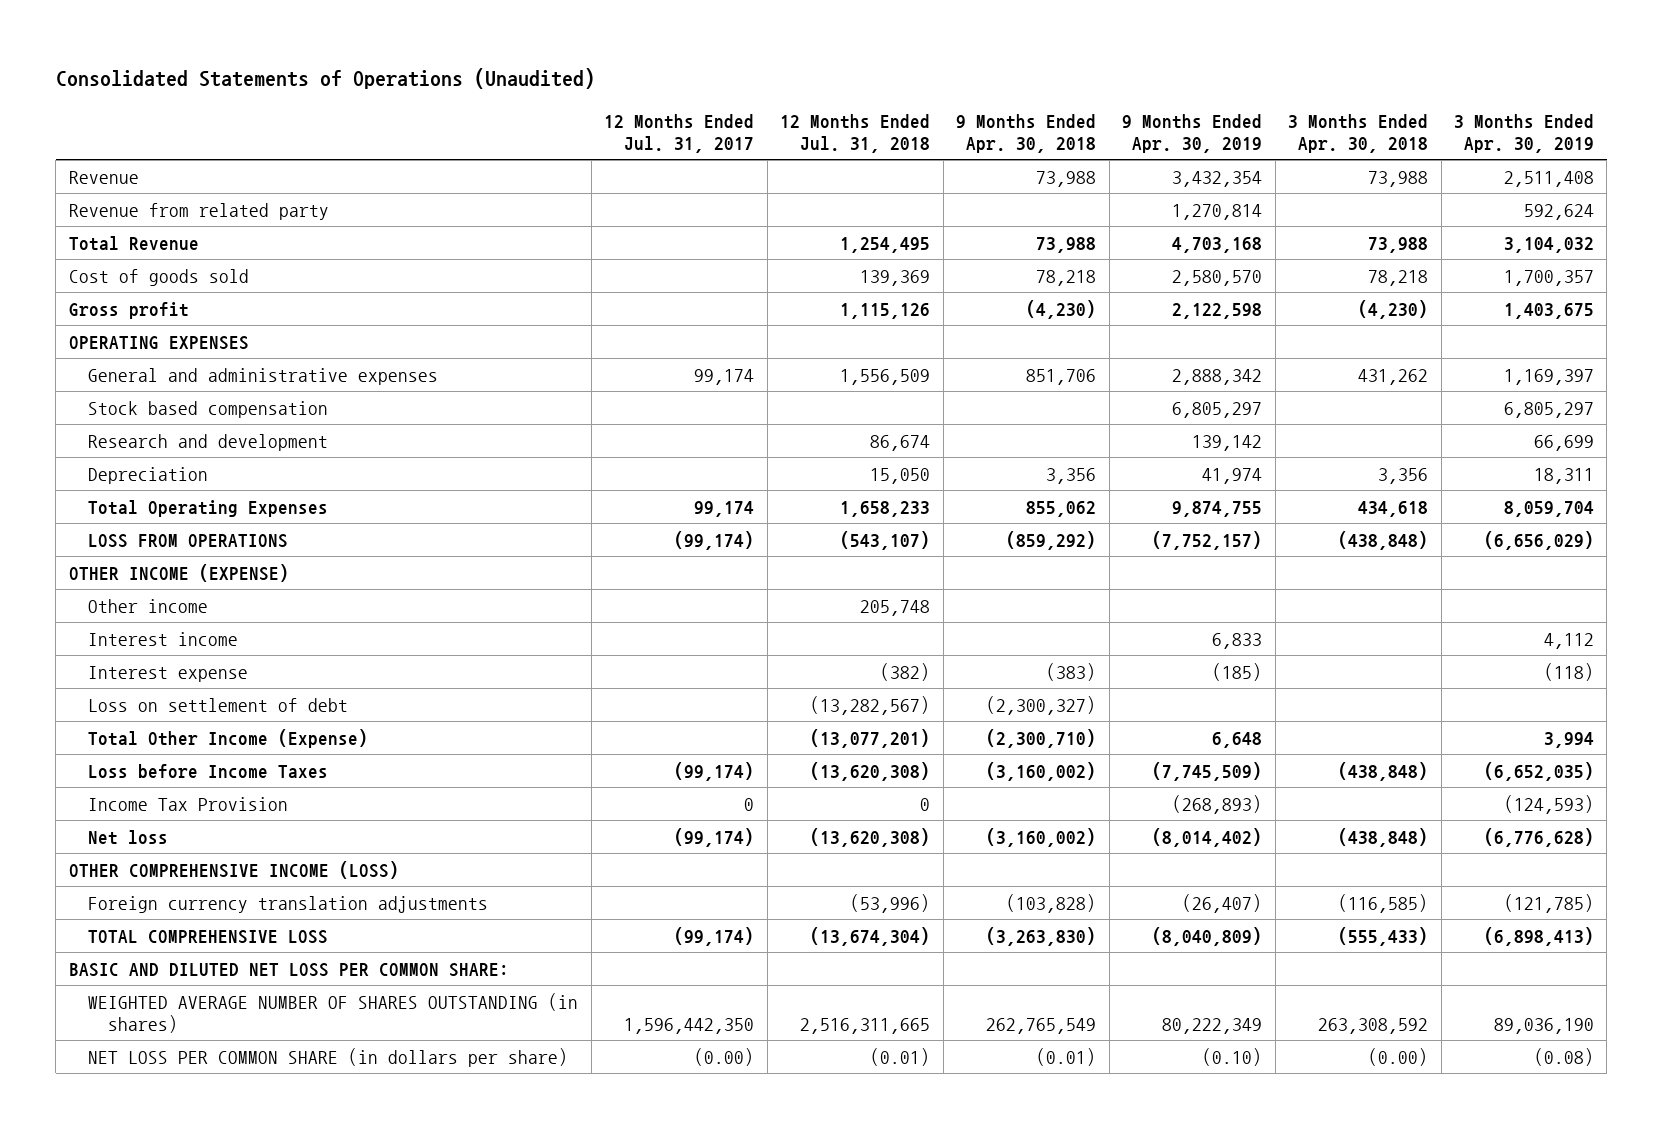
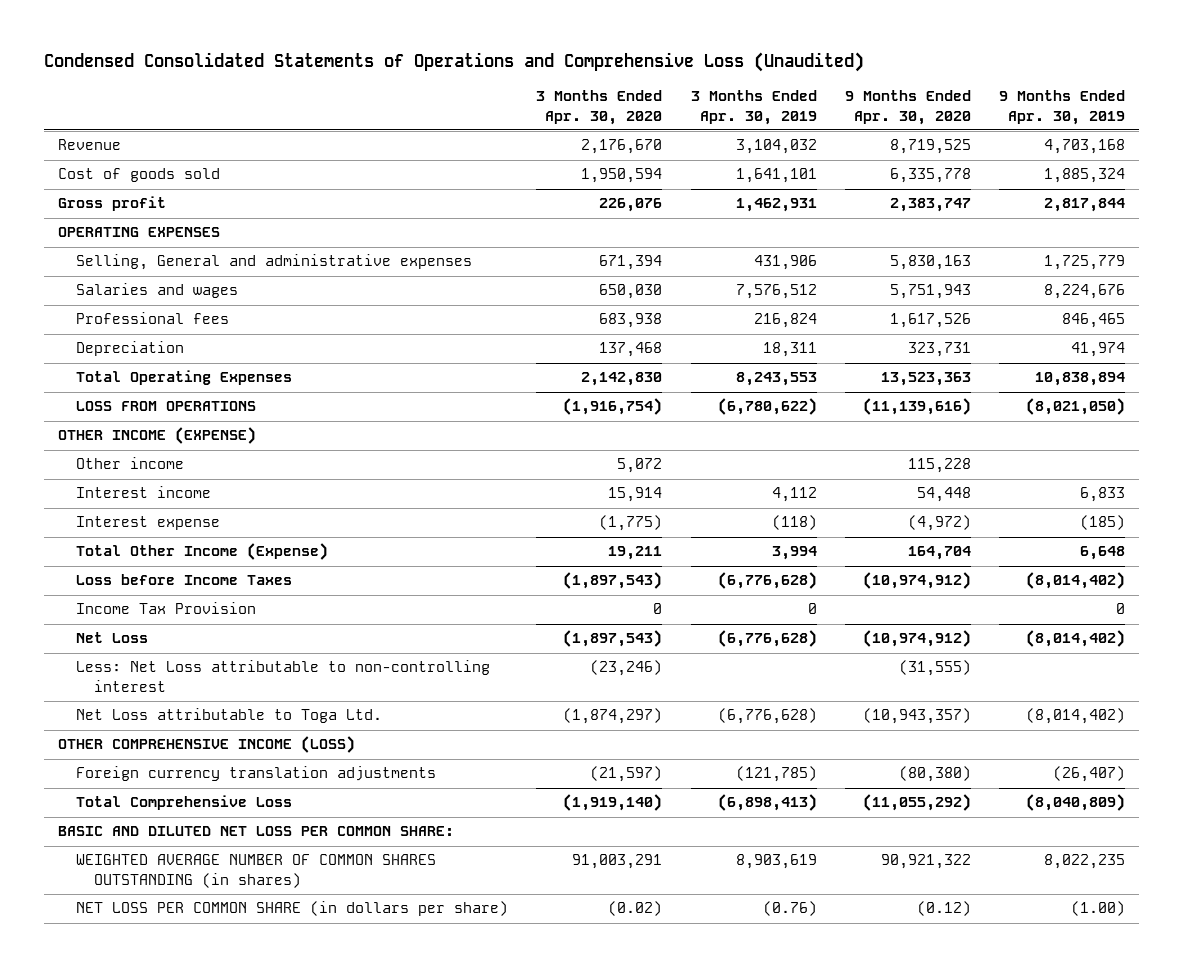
[55,68,595,90] Consolidated Statements of Operations (Unaudited) -> [43,51,864,72] Condensed Consolidated Statements of Operations and Comprehensive Loss (Unaudited)
[604,113,755,153] 12 Months Ended Jul. 31, 2017 -> none
[780,113,931,153] 12 Months Ended Jul. 31, 2018 -> none
[956,113,1097,153] 9 Months Ended Apr. 30, 2018 -> none
[1288,113,1429,153] 3 Months Ended Apr. 30, 2018 -> none
none -> [536,90,663,125] 3 Months Ended Apr. 30, 2020
none -> [844,90,971,125] 9 Months Ended Apr. 30, 2020
[68,202,329,220] Revenue from related party -> none
[68,235,199,251] Total Revenue -> none
[1172,170,1263,187] 3,432,354 -> [1044,139,1126,155] 4,703,168
[1503,170,1594,187] 2,511,408 -> [735,139,817,155] 3,104,032
[1172,269,1263,286] 2,580,570 -> [1044,168,1126,184] 1,885,324
[1503,269,1594,286] 1,700,357 -> [735,168,817,184] 1,641,101
[1172,302,1263,319] 2,122,598 -> [1044,198,1126,213] 2,817,844
[1503,302,1594,319] 1,403,675 -> [735,198,817,213] 1,462,931
[88,400,329,418] Stock based compensation -> none
[88,433,329,451] Research and development -> none
[88,367,439,385] General and administrative expenses -> [75,254,472,271] Selling, General and administrative expenses
[1172,368,1263,385] 2,888,342 -> [1044,255,1126,271] 1,725,779
[1503,368,1594,385] 1,169,397 -> [753,255,817,271] 431,906
none -> [75,283,238,299] Salaries and wages
none -> [75,312,229,325] Professional fees
[1172,500,1263,517] 9,874,755 -> [1035,372,1126,387] 10,838,894
[1503,500,1594,517] 8,059,704 -> [735,372,817,387] 8,243,553
[1152,530,1263,550] (7,752,157) -> [1026,398,1126,416] (8,021,050)
[1483,530,1594,550] (6,656,029) -> [717,398,817,416] (6,780,622)
[88,697,349,712] Loss on settlement of debt -> none
[1152,761,1263,781] (7,745,509) -> [1026,572,1126,590] (8,014,402)
[1483,761,1594,781] (6,652,035) -> [717,572,817,590] (6,776,628)
[1172,794,1263,814] (268,893) -> [1116,603,1126,615] 0
[1503,794,1594,814] (124,593) -> [807,603,817,615] 0
none -> [75,632,148,644] Net Loss
none -> [75,660,490,692] Less: Net Loss attributable to non-controlling interest
[88,829,169,845] Net loss -> [75,708,382,724] Net Loss attributable to Toga Ltd.
[88,929,329,944] TOTAL COMPREHENSIVE LOSS -> [75,795,292,811] Total Comprehensive Loss
[88,992,579,1033] WEIGHTED AVERAGE NUMBER OF SHARES OUTSTANDING (in shares) -> [75,854,436,888] WEIGHTED AVERAGE NUMBER OF COMMON SHARES OUTSTANDING (in shares)
[1162,1017,1263,1034] 80,222,349 -> [1044,854,1126,870] 8,022,235
[1493,1017,1594,1034] 89,036,190 -> [735,854,817,870] 8,903,619
[1202,1047,1263,1066] (0.10) -> [1071,901,1126,917] (1.00)
[1533,1047,1594,1066] (0.08) -> [762,901,817,917] (0.76)

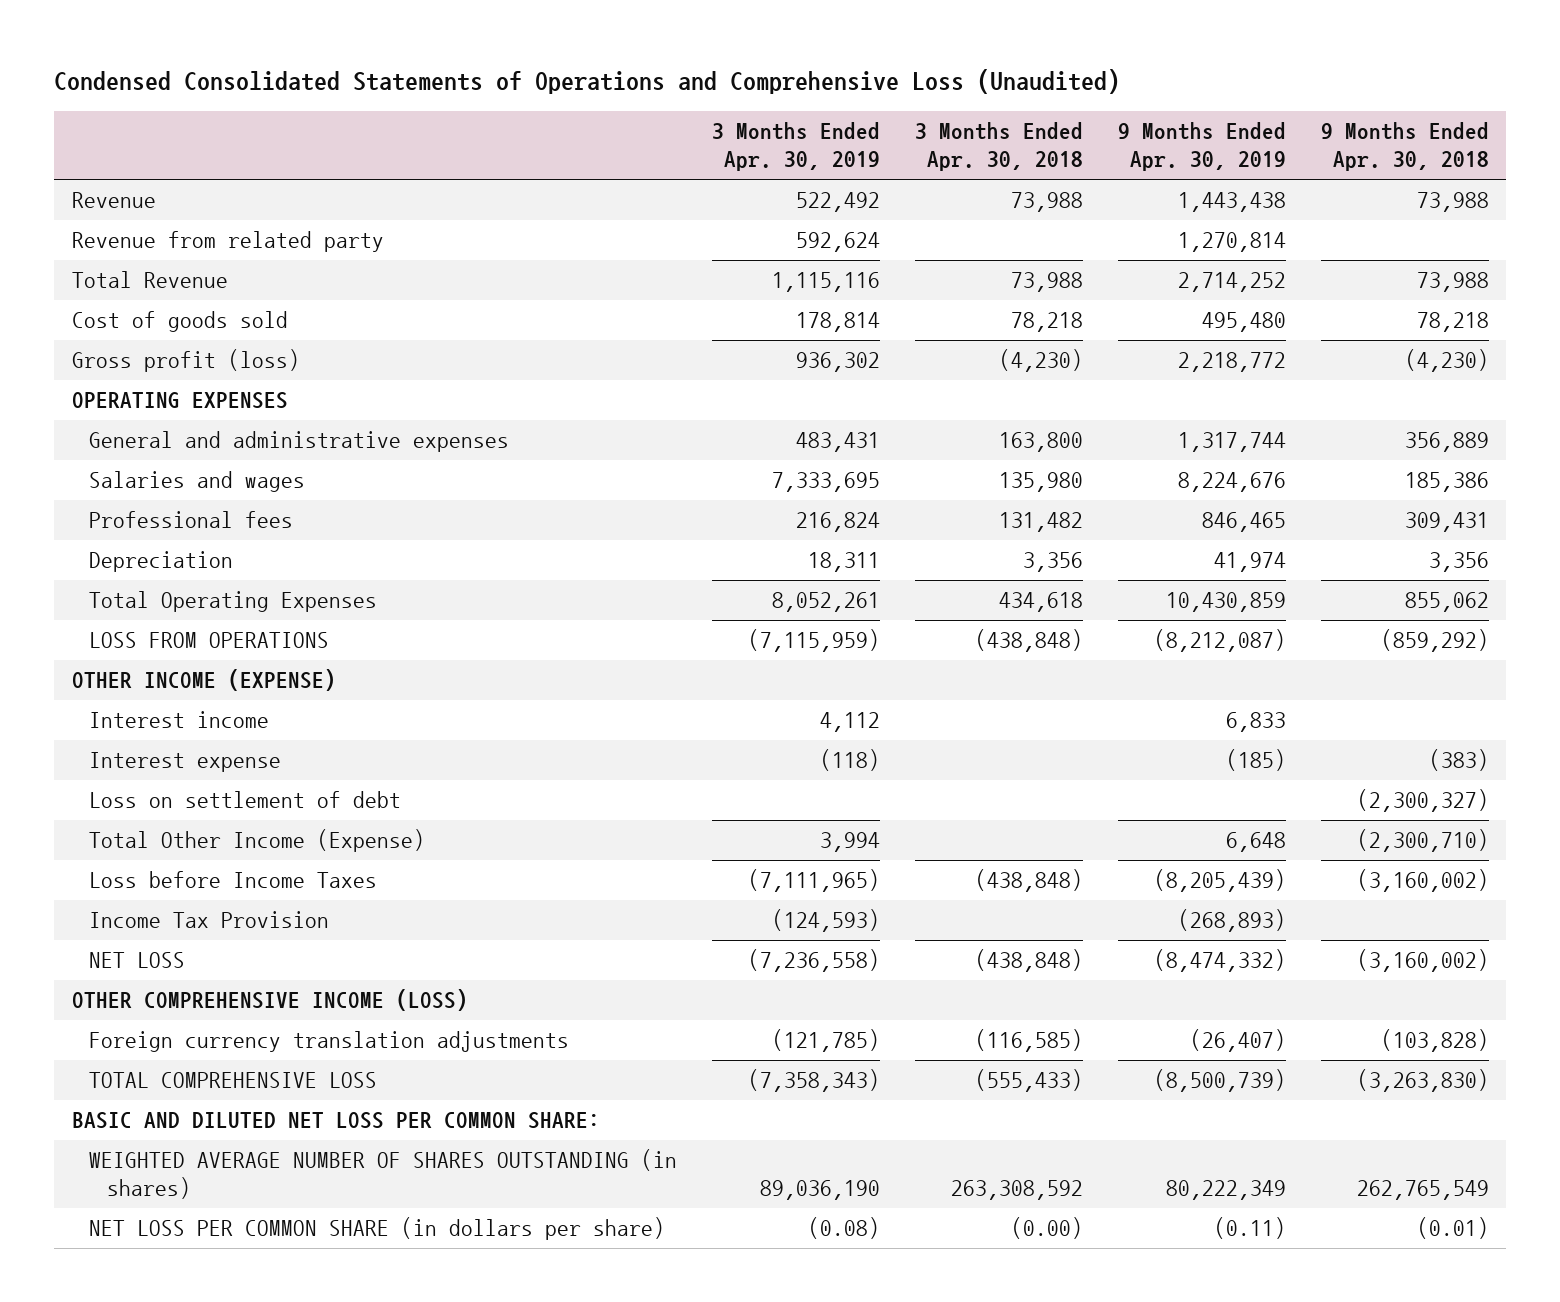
[536,90,663,125] 3 Months Ended Apr. 30, 2020 -> none
[844,90,971,125] 9 Months Ended Apr. 30, 2020 -> none
none -> [914,122,1083,172] 3 Months Ended Apr. 30, 2018
none -> [1320,122,1489,172] 9 Months Ended Apr. 30, 2018
[735,139,817,155] 3,104,032 -> [796,191,881,212] 522,492
[1044,139,1126,155] 4,703,168 -> [1177,191,1286,212] 1,443,438
none -> [71,230,384,252] Revenue from related party
none -> [71,270,228,288] Total Revenue
[735,168,817,184] 1,641,101 -> [796,311,881,332] 178,814
[1044,168,1126,184] 1,885,324 -> [1201,311,1286,332] 495,480
[57,196,166,212] Gross profit -> [71,348,300,372] Gross profit (loss)
[735,198,817,213] 1,462,931 -> [796,351,881,372] 936,302
[1044,198,1126,213] 2,817,844 -> [1177,351,1286,372] 2,218,772
[75,254,472,271] Selling, General and administrative expenses -> [89,430,510,452] General and administrative expenses
[753,255,817,271] 431,906 -> [796,431,881,452] 483,431
[1044,255,1126,271] 1,725,779 -> [1177,431,1286,452] 1,317,744
[735,284,817,300] 7,576,512 -> [772,471,881,492] 7,333,695
[735,372,817,387] 8,243,553 -> [772,591,881,612] 8,052,261
[1035,372,1126,387] 10,838,894 -> [1165,591,1286,612] 10,430,859
[717,398,817,416] (6,780,622) -> [748,628,881,652] (7,115,959)
[1026,398,1126,416] (8,021,050) -> [1153,628,1286,652] (8,212,087)
[75,457,184,470] Other income -> none
none -> [89,790,402,808] Loss on settlement of debt
[75,632,148,644] Net Loss -> none
[75,660,490,692] Less: Net Loss attributable to non-controlling interest -> none
[717,572,817,590] (6,776,628) -> [748,868,881,892] (7,111,965)
[1026,572,1126,590] (8,014,402) -> [1153,868,1286,892] (8,205,439)
[807,603,817,615] 0 -> [772,908,881,932] (124,593)
[1116,603,1126,615] 0 -> [1177,908,1286,932] (268,893)
[75,708,382,724] Net Loss attributable to Toga Ltd. -> [89,951,186,968] NET LOSS
[717,708,817,725] (6,776,628) -> [748,948,881,972] (7,236,558)
[1026,708,1126,725] (8,014,402) -> [1153,948,1286,972] (8,474,332)
[75,795,292,811] Total Comprehensive Loss -> [89,1071,378,1088] TOTAL COMPREHENSIVE LOSS
[717,794,817,812] (6,898,413) -> [748,1068,881,1092] (7,358,343)
[1026,794,1126,812] (8,040,809) -> [1153,1068,1286,1092] (8,500,739)
[75,854,436,888] WEIGHTED AVERAGE NUMBER OF COMMON SHARES OUTSTANDING (in shares) -> [89,1148,678,1200] WEIGHTED AVERAGE NUMBER OF SHARES OUTSTANDING (in shares)
[735,854,817,870] 8,903,619 -> [760,1180,881,1201] 89,036,190
[1044,854,1126,870] 8,022,235 -> [1165,1180,1286,1201] 80,222,349
[762,901,817,917] (0.76) -> [808,1216,881,1239] (0.08)
[1071,901,1126,917] (1.00) -> [1213,1216,1286,1239] (0.11)

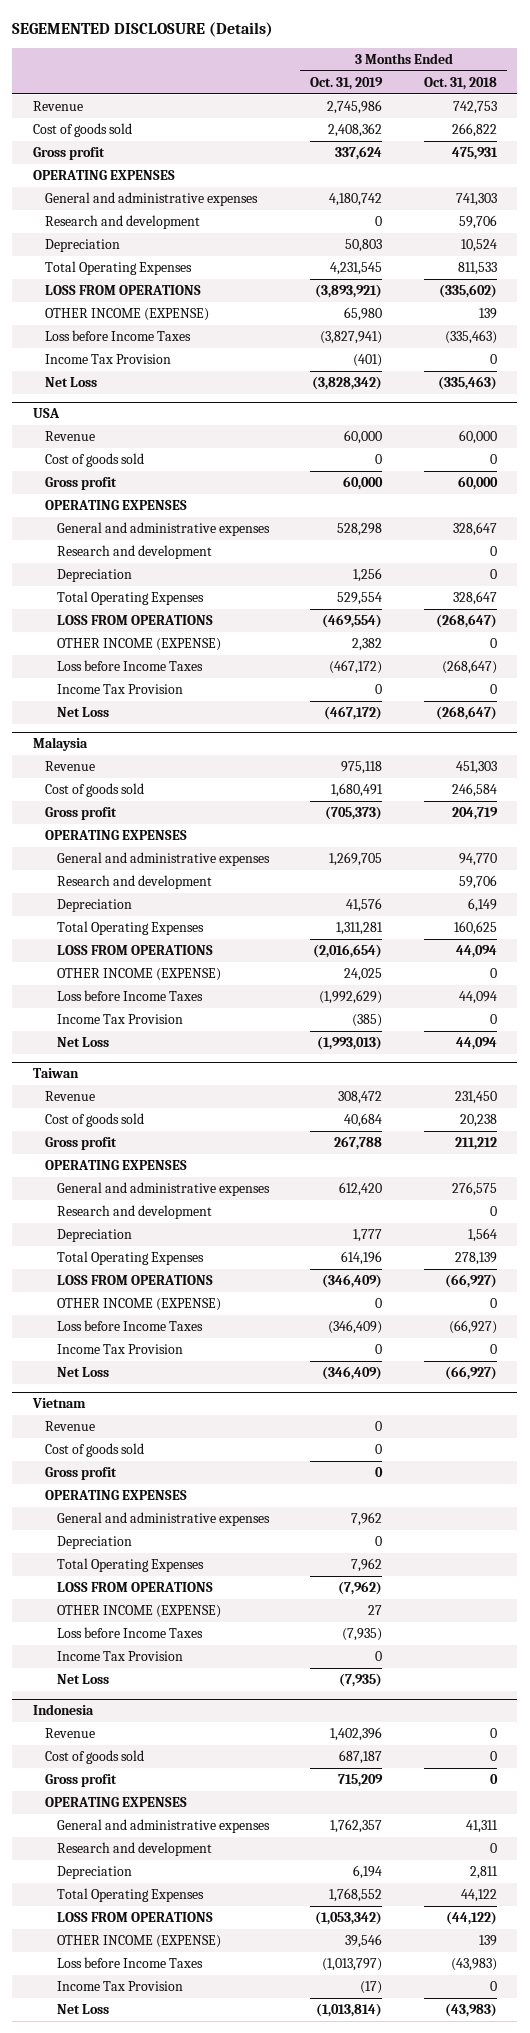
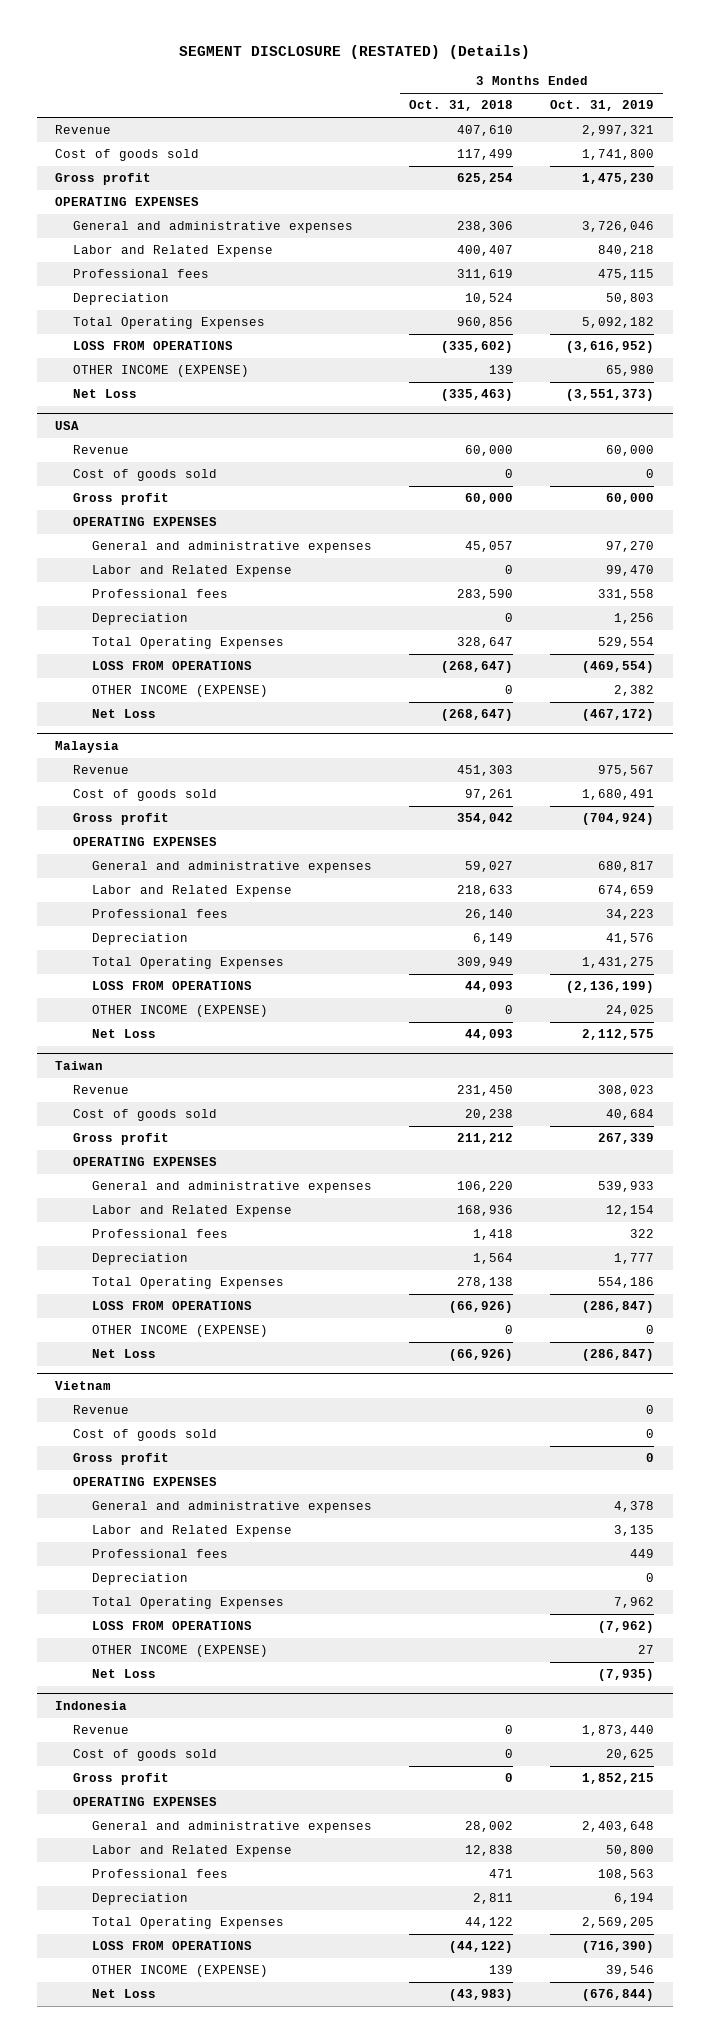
[12,21,274,37] SEGEMENTED DISCLOSURE (Details) -> [178,45,530,60] SEGMENT DISCLOSURE (RESTATED) (Details)
[327,100,383,115] 2,745,986 -> [582,125,655,137] 2,997,321
[452,101,497,115] 742,753 -> [456,125,513,137] 407,610
[328,123,383,138] 2,408,362 -> [582,149,655,161] 1,741,800
[451,123,497,138] 266,822 -> [456,149,513,161] 117,499
[335,146,383,161] 337,624 -> [582,173,655,185] 1,475,230
[451,147,498,161] 475,931 -> [456,173,513,185] 625,254
[45,215,201,230] Research and development -> none
[329,193,383,207] 4,180,742 -> [582,221,655,233] 3,726,046
[455,193,497,207] 741,303 -> [456,221,513,233] 238,306
none -> [73,245,274,258] Labor and Related Expense
none -> [73,269,210,279] Professional fees
[330,262,383,276] 4,231,545 -> [582,317,655,329] 5,092,182
[457,262,497,276] 811,533 -> [456,317,513,329] 960,856
[315,284,383,299] (3,893,921) -> [566,341,655,354] (3,616,952)
[45,330,192,342] Loss before Income Taxes -> none
[45,354,172,365] Income Tax Provision -> none
[312,376,383,391] (3,828,342) -> [566,389,655,402] (3,551,373)
[57,545,213,560] Research and development -> none
[337,523,383,537] 528,298 -> [606,541,655,553] 97,270
[452,522,497,537] 328,647 -> [464,541,513,553] 45,057
none -> [91,565,292,578] Labor and Related Expense
none -> [91,589,228,599] Professional fees
[57,660,204,672] Loss before Income Taxes -> none
[57,684,184,695] Income Tax Provision -> none
[341,761,383,775] 975,118 -> [598,765,655,777] 975,567
[451,783,497,798] 246,584 -> [464,789,513,801] 97,261
[325,806,383,821] (705,373) -> [582,813,655,826] (704,924)
[451,807,498,821] 204,719 -> [456,813,513,825] 354,042
[57,875,213,890] Research and development -> none
[329,852,383,867] 1,269,705 -> [598,861,655,873] 680,817
[458,853,497,867] 94,770 -> [464,861,513,873] 59,027
none -> [91,885,292,898] Labor and Related Expense
none -> [91,909,228,919] Professional fees
[336,922,384,936] 1,311,281 -> [582,957,655,969] 1,431,275
[453,921,497,936] 160,625 -> [456,957,513,969] 309,949
[313,944,383,959] (2,016,654) -> [566,981,655,994] (2,136,199)
[455,945,497,959] 44,094 -> [464,981,513,993] 44,093
[57,990,204,1002] Loss before Income Taxes -> none
[57,1014,184,1025] Income Tax Provision -> none
[317,1036,383,1051] (1,993,013) -> [582,1029,655,1041] 2,112,575
[455,1037,497,1051] 44,094 -> [464,1029,513,1041] 44,093
[338,1091,383,1105] 308,472 -> [598,1085,655,1097] 308,023
[334,1136,383,1151] 267,788 -> [598,1133,655,1145] 267,339
[57,1205,213,1220] Research and development -> none
[339,1182,383,1197] 612,420 -> [598,1181,655,1193] 539,933
[451,1182,497,1197] 276,575 -> [456,1181,513,1193] 106,220
none -> [91,1205,292,1218] Labor and Related Expense
none -> [91,1229,228,1239] Professional fees
[341,1251,383,1266] 614,196 -> [598,1277,655,1289] 554,186
[454,1252,497,1266] 278,139 -> [456,1277,513,1289] 278,138
[322,1274,383,1289] (346,409) -> [582,1301,655,1314] (286,847)
[444,1274,497,1289] (66,927) -> [448,1301,513,1314] (66,926)
[57,1320,204,1332] Loss before Income Taxes -> none
[57,1344,184,1355] Income Tax Provision -> none
[322,1366,383,1381] (346,409) -> [582,1349,655,1362] (286,847)
[444,1366,497,1381] (66,927) -> [448,1349,513,1362] (66,926)
[351,1512,383,1527] 7,962 -> [614,1501,655,1513] 4,378
none -> [91,1525,292,1538] Labor and Related Expense
none -> [91,1549,228,1559] Professional fees
[57,1627,204,1639] Loss before Income Taxes -> none
[57,1651,184,1662] Income Tax Provision -> none
[330,1727,383,1742] 1,402,396 -> [582,1725,655,1737] 1,873,440
[339,1750,383,1765] 687,187 -> [606,1749,655,1761] 20,625
[338,1774,384,1788] 715,209 -> [582,1773,655,1785] 1,852,215
[57,1842,213,1857] Research and development -> none
[330,1819,383,1834] 1,762,357 -> [582,1821,655,1833] 2,403,648
[465,1820,498,1834] 41,311 -> [464,1821,513,1833] 28,002
none -> [91,1845,292,1858] Labor and Related Expense
none -> [91,1869,228,1879] Professional fees
[329,1888,383,1903] 1,768,552 -> [582,1917,655,1929] 2,569,205
[315,1911,383,1926] (1,053,342) -> [582,1941,655,1954] (716,390)
[57,1957,204,1969] Loss before Income Taxes -> none
[57,1981,184,1992] Income Tax Provision -> none
[316,2003,383,2018] (1,013,814) -> [582,1989,655,2002] (676,844)

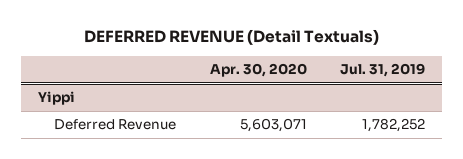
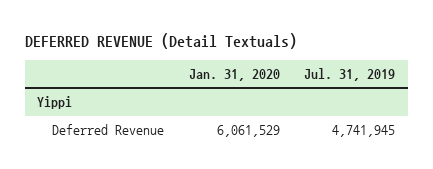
[209,63,307,78] Apr. 30, 2020 -> none
none -> [188,68,280,81] Jan. 31, 2020
[362,118,426,133] 1,782,252 -> [332,125,396,138] 4,741,945

